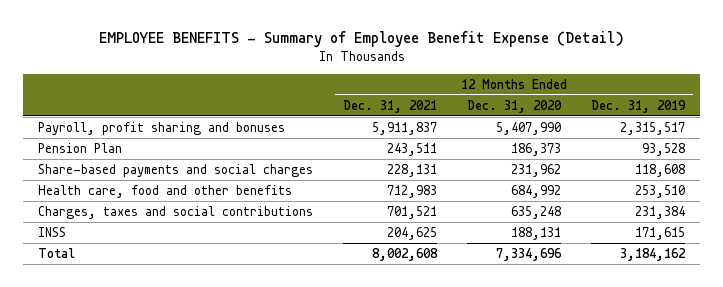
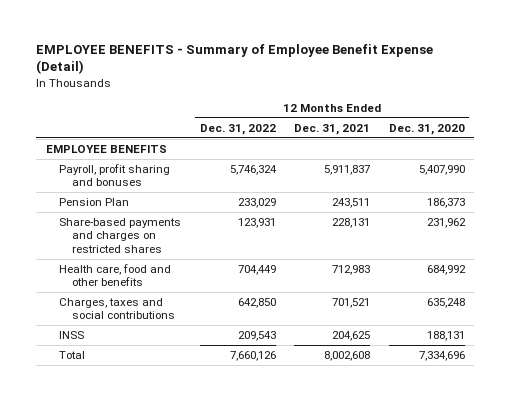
[591,99,687,113] Dec. 31, 2019 -> none
none -> [199,123,276,135] Dec. 31, 2022
none -> [45,144,167,153] EMPLOYEE BENEFITS
[37,163,313,177] Share-based payments and social charges -> [59,217,182,253] Share-based payments and charges on restricted shares

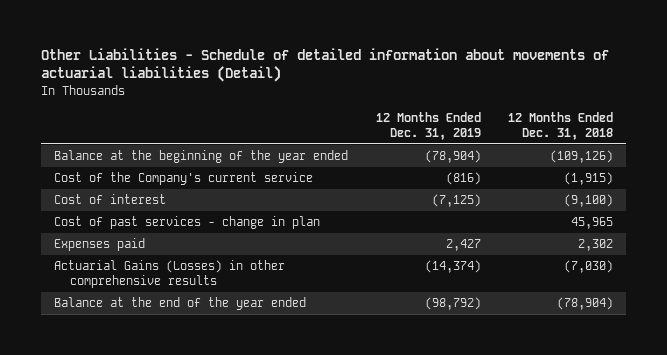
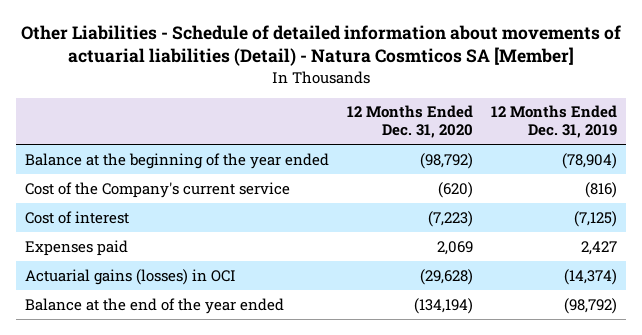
[40,47,609,83] Other Liabilities - Schedule of detailed information about movements of actuarial liabilities (Detail) -> [20,24,621,67] Other Liabilities - Schedule of detailed information about movements of actuarial liabilities (Detail) - Natura Cosmticos SA [Member]
[507,112,613,141] 12 Months Ended Dec. 31, 2018 -> none
none -> [346,105,473,139] 12 Months Ended Dec. 31, 2020
[54,216,321,230] Cost of past services - change in plan -> none
[54,260,286,289] Actuarial Gains (Losses) in other comprehensive results -> [24,268,236,285] Actuarial gains (losses) in OCI

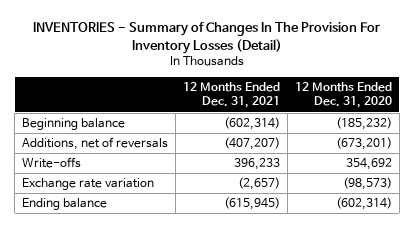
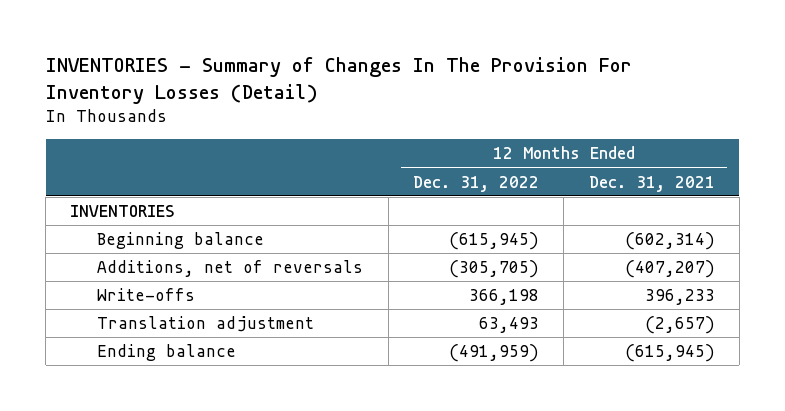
[294,81,392,109] 12 Months Ended Dec. 31, 2020 -> none
none -> [412,175,539,192] Dec. 31, 2022
none -> [70,205,176,218] INVENTORIES
[22,178,155,191] Exchange rate variation -> [97,316,315,333] Translation adjustment

